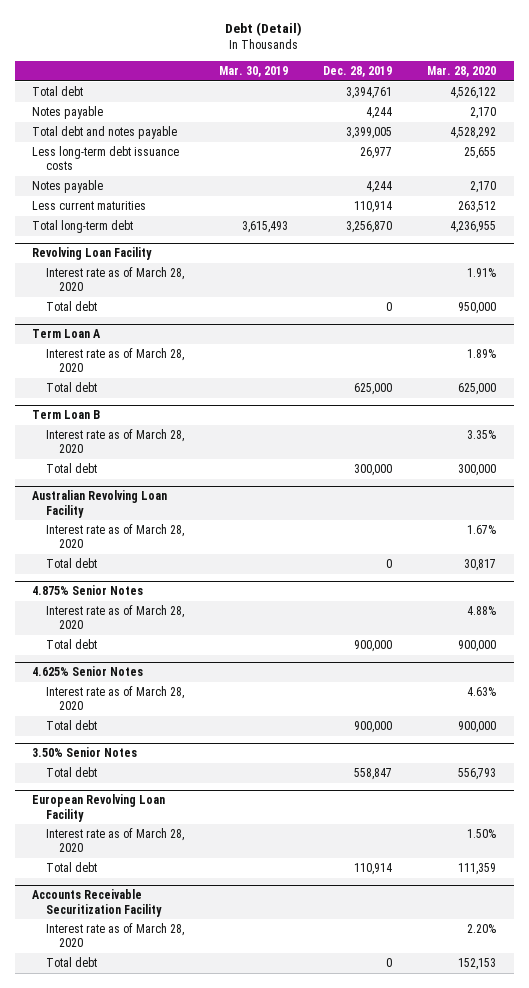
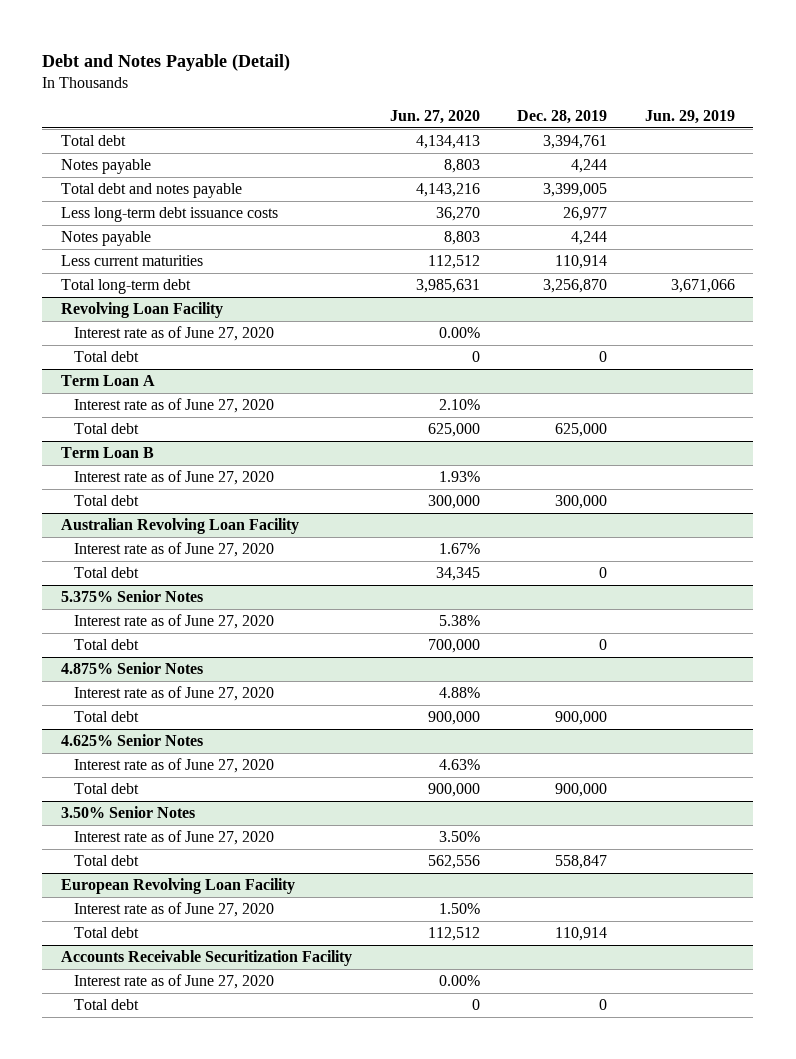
[225,22,303,37] Debt (Detail) -> [42,53,291,71] Debt and Notes Payable (Detail)
[218,65,288,77] Mar. 30, 2019 -> none
[427,65,497,77] Mar. 28, 2020 -> none
none -> [389,109,480,124] Jun. 27, 2020
none -> [644,109,735,124] Jun. 29, 2019
[45,267,184,292] Interest rate as of March 28, 2020 -> [74,326,275,342] Interest rate as of June 27, 2020
[45,348,184,373] Interest rate as of March 28, 2020 -> [74,398,275,414] Interest rate as of June 27, 2020
[45,429,184,454] Interest rate as of March 28, 2020 -> [74,470,275,486] Interest rate as of June 27, 2020
[45,524,184,549] Interest rate as of March 28, 2020 -> [74,542,275,558] Interest rate as of June 27, 2020
none -> [61,590,204,603] 5.375% Senior Notes
none -> [74,614,275,630] Interest rate as of June 27, 2020
none -> [74,639,140,651] Total debt
[45,605,184,630] Interest rate as of March 28, 2020 -> [74,686,275,702] Interest rate as of June 27, 2020
[45,686,184,711] Interest rate as of March 28, 2020 -> [74,758,275,774] Interest rate as of June 27, 2020
none -> [74,830,275,846] Interest rate as of June 27, 2020
[45,828,184,853] Interest rate as of March 28, 2020 -> [74,902,275,918] Interest rate as of June 27, 2020
[45,923,184,948] Interest rate as of March 28, 2020 -> [74,974,275,990] Interest rate as of June 27, 2020

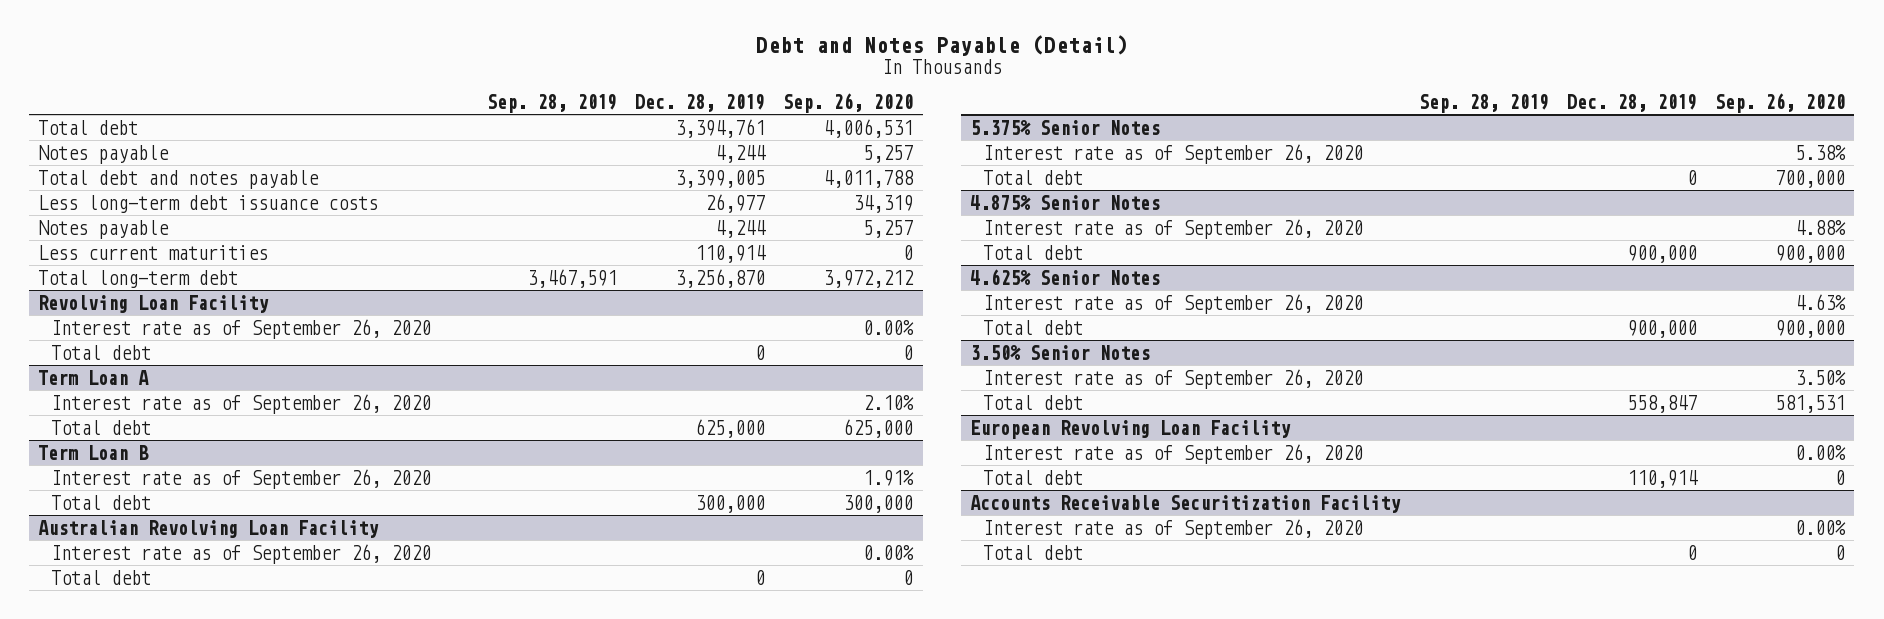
[389,109,480,124] Jun. 27, 2020 -> none
[644,109,735,124] Jun. 29, 2019 -> none
none -> [486,93,617,113] Sep. 28, 2019
none -> [783,92,914,113] Sep. 26, 2020
[74,326,275,342] Interest rate as of June 27, 2020 -> [50,318,431,339] Interest rate as of September 26, 2020
[74,398,275,414] Interest rate as of June 27, 2020 -> [50,393,431,414] Interest rate as of September 26, 2020
[74,470,275,486] Interest rate as of June 27, 2020 -> [50,468,431,489] Interest rate as of September 26, 2020
[74,542,275,558] Interest rate as of June 27, 2020 -> [50,543,431,564] Interest rate as of September 26, 2020
[74,614,275,630] Interest rate as of June 27, 2020 -> [982,143,1363,164] Interest rate as of September 26, 2020
[74,686,275,702] Interest rate as of June 27, 2020 -> [982,218,1363,239] Interest rate as of September 26, 2020
[74,758,275,774] Interest rate as of June 27, 2020 -> [982,293,1363,314] Interest rate as of September 26, 2020
[74,830,275,846] Interest rate as of June 27, 2020 -> [982,368,1363,389] Interest rate as of September 26, 2020
[74,902,275,918] Interest rate as of June 27, 2020 -> [982,443,1363,464] Interest rate as of September 26, 2020
[74,974,275,990] Interest rate as of June 27, 2020 -> [982,518,1363,539] Interest rate as of September 26, 2020

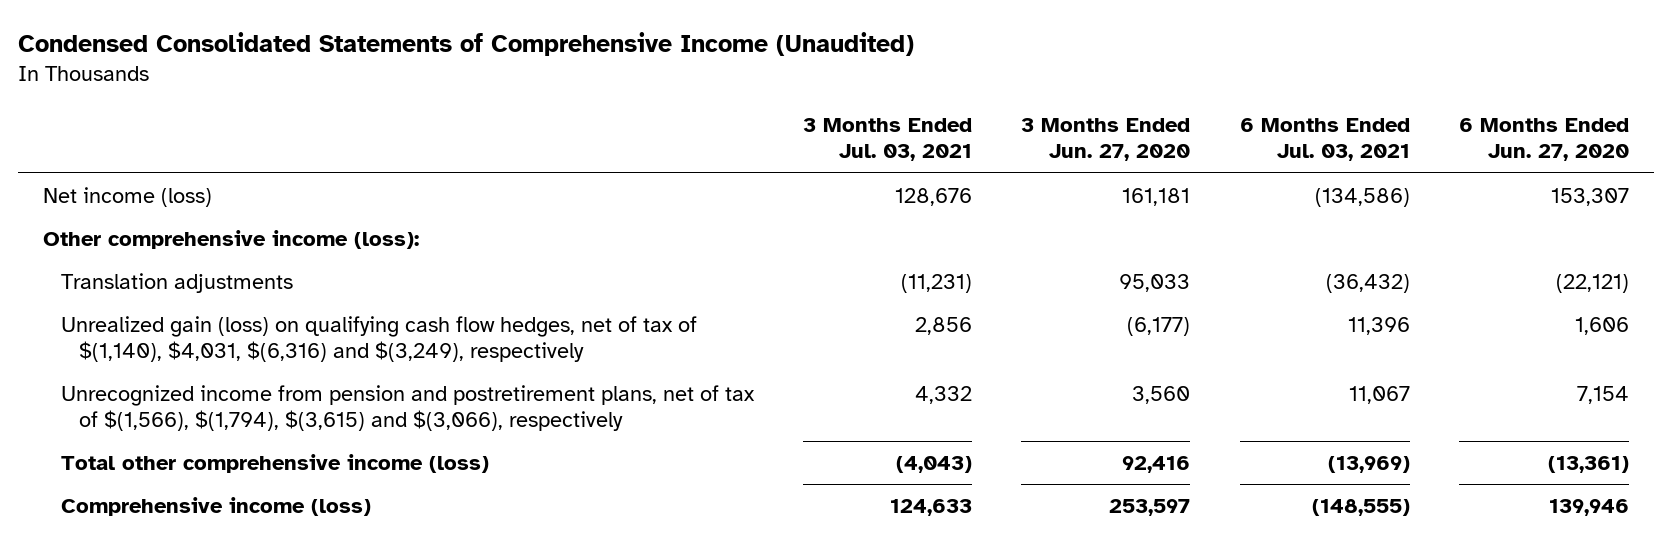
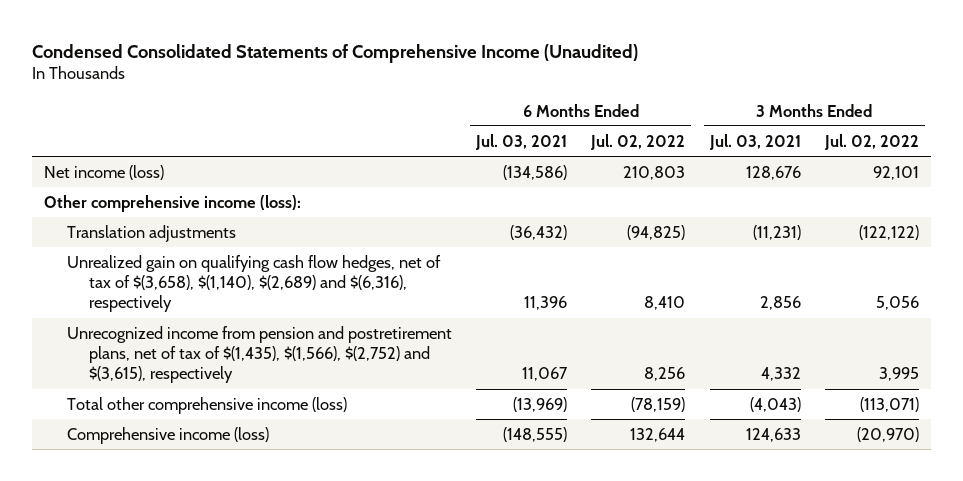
[1021,118,1191,162] 3 Months Ended Jun. 27, 2020 -> none
[1459,118,1630,162] 6 Months Ended Jun. 27, 2020 -> none
none -> [590,133,686,150] Jul. 02, 2022
none -> [824,133,920,150] Jul. 02, 2022
[60,315,697,363] Unrealized gain (loss) on qualifying cash flow hedges, net of tax of $(1,140), $4,031, $(6,316) and $(3,249), respectively -> [66,254,441,313] Unrealized gain on qualifying cash flow hedges, net of tax of $(3,658), $(1,140), $(2,689) and $(6,316), respectively
[60,384,755,432] Unrecognized income from pension and postretirement plans, net of tax of $(1,566), $(1,794), $(3,615) and $(3,066), respectively -> [66,325,452,384] Unrecognized income from pension and postretirement plans, net of tax of $(1,435), $(1,566), $(2,752) and $(3,615), respectively

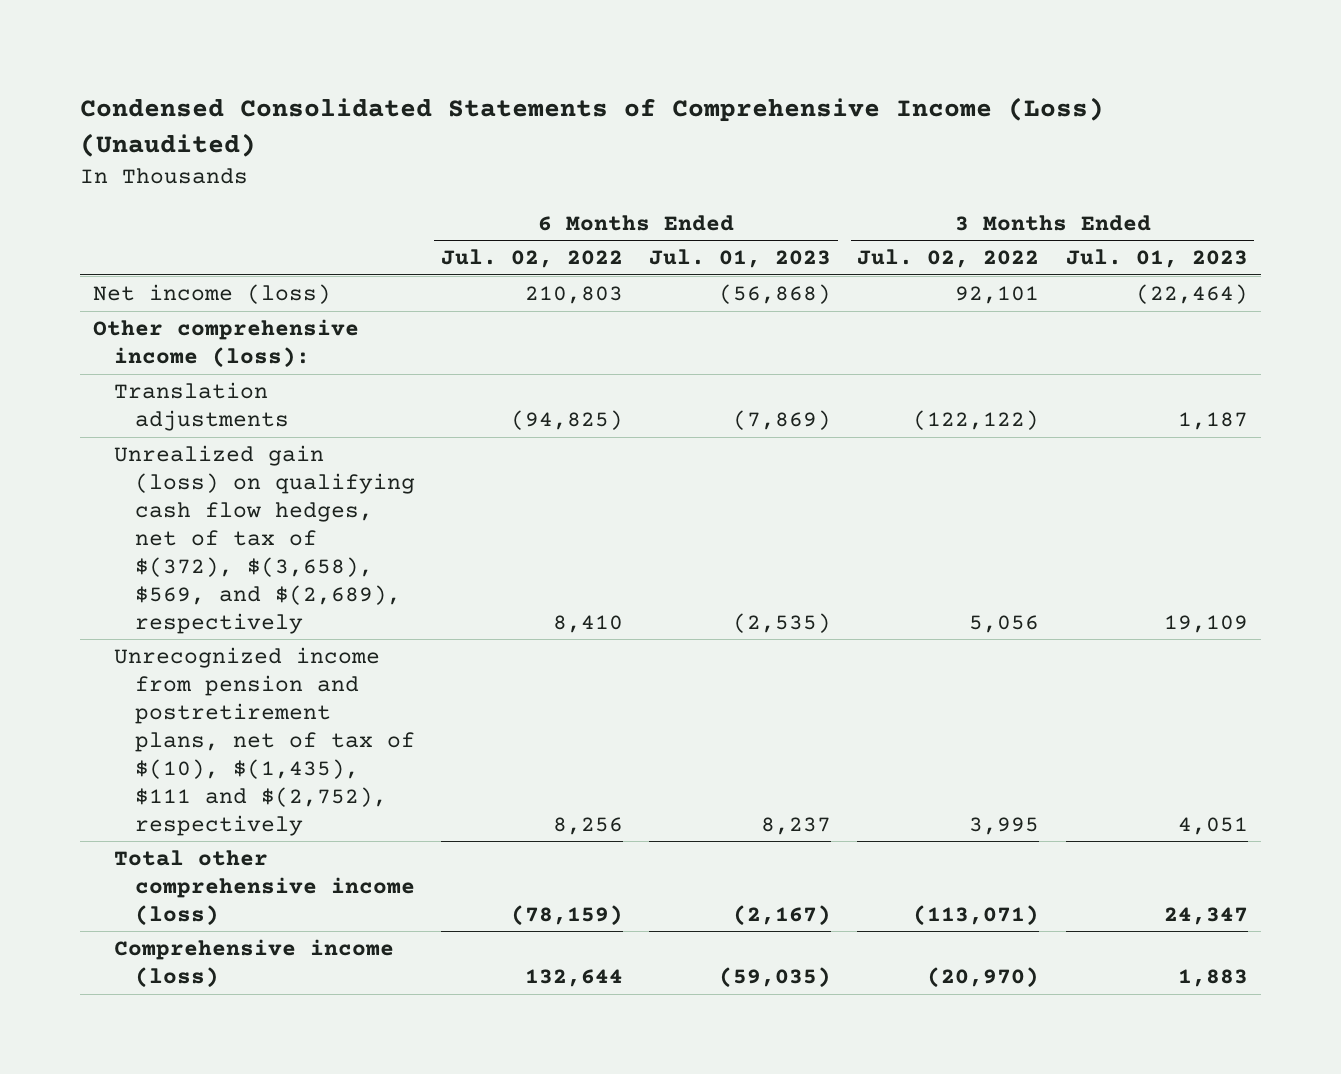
[32,43,639,63] Condensed Consolidated Statements of Comprehensive Income (Unaudited) -> [80,96,1105,157] Condensed Consolidated Statements of Comprehensive Income (Loss) (Unaudited)
[474,133,567,150] Jul. 03, 2021 -> none
[708,133,801,150] Jul. 03, 2021 -> none
none -> [649,249,832,269] Jul. 01, 2023
none -> [1065,249,1248,269] Jul. 01, 2023
[66,254,441,313] Unrealized gain on qualifying cash flow hedges, net of tax of $(3,658), $(1,140), $(2,689) and $(6,316), respectively -> [113,444,415,634] Unrealized gain (loss) on qualifying cash flow hedges, net of tax of $(372), $(3,658), $569, and $(2,689), respectively
[66,325,452,384] Unrecognized income from pension and postretirement plans, net of tax of $(1,435), $(1,566), $(2,752) and $(3,615), respectively -> [113,646,415,836] Unrecognized income from pension and postretirement plans, net of tax of $(10), $(1,435), $111 and $(2,752), respectively

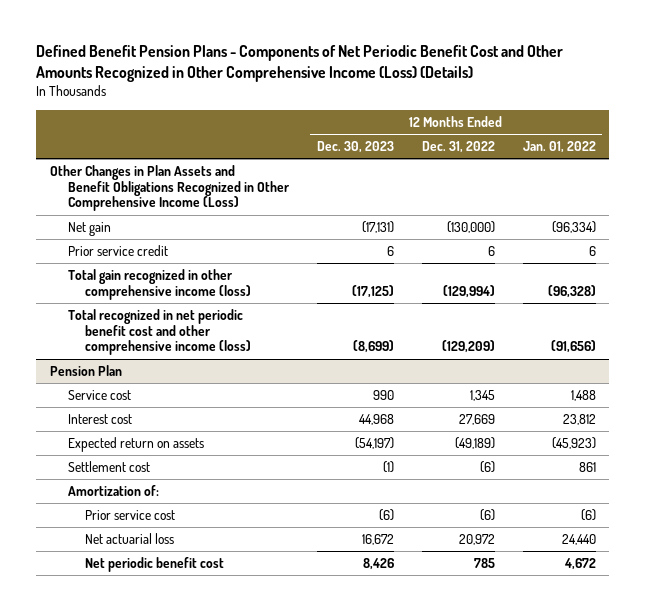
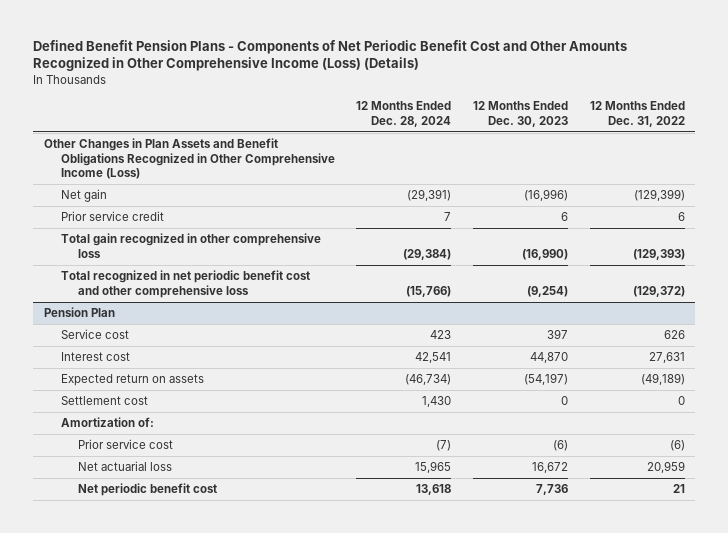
[522,141,596,154] Jan. 01, 2022 -> none
none -> [356,101,452,127] 12 Months Ended Dec. 28, 2024
[361,221,394,234] (17,131) -> [523,189,568,202] (16,996)
[446,221,495,234] (130,000) -> [633,189,685,202] (129,399)
[67,269,252,300] Total gain recognized in other comprehensive income (loss) -> [60,233,321,258] Total gain recognized in other comprehensive loss
[351,284,394,298] (17,125) -> [521,248,568,260] (16,990)
[442,284,495,298] (129,994) -> [632,248,685,260] (129,393)
[67,309,252,356] Total recognized in net periodic benefit cost and other comprehensive income (loss) -> [60,270,310,298] Total recognized in net periodic benefit cost and other comprehensive loss
[352,340,394,354] (8,699) -> [526,285,568,297] (9,254)
[441,340,495,354] (129,209) -> [632,285,685,297] (129,372)
[372,390,394,401] 990 -> [546,329,568,340] 397
[469,390,495,402] 1,345 -> [663,330,685,340] 626
[358,414,394,426] 44,968 -> [529,352,568,364] 44,870
[458,414,495,426] 27,669 -> [648,352,685,364] 27,631
[382,461,394,474] (1) -> [560,396,568,406] 0
[479,461,495,474] (6) -> [677,396,685,406] 0
[458,534,495,546] 20,972 -> [646,461,685,474] 20,959
[362,558,394,571] 8,426 -> [535,484,568,496] 7,736
[473,558,495,569] 785 -> [672,484,685,494] 21

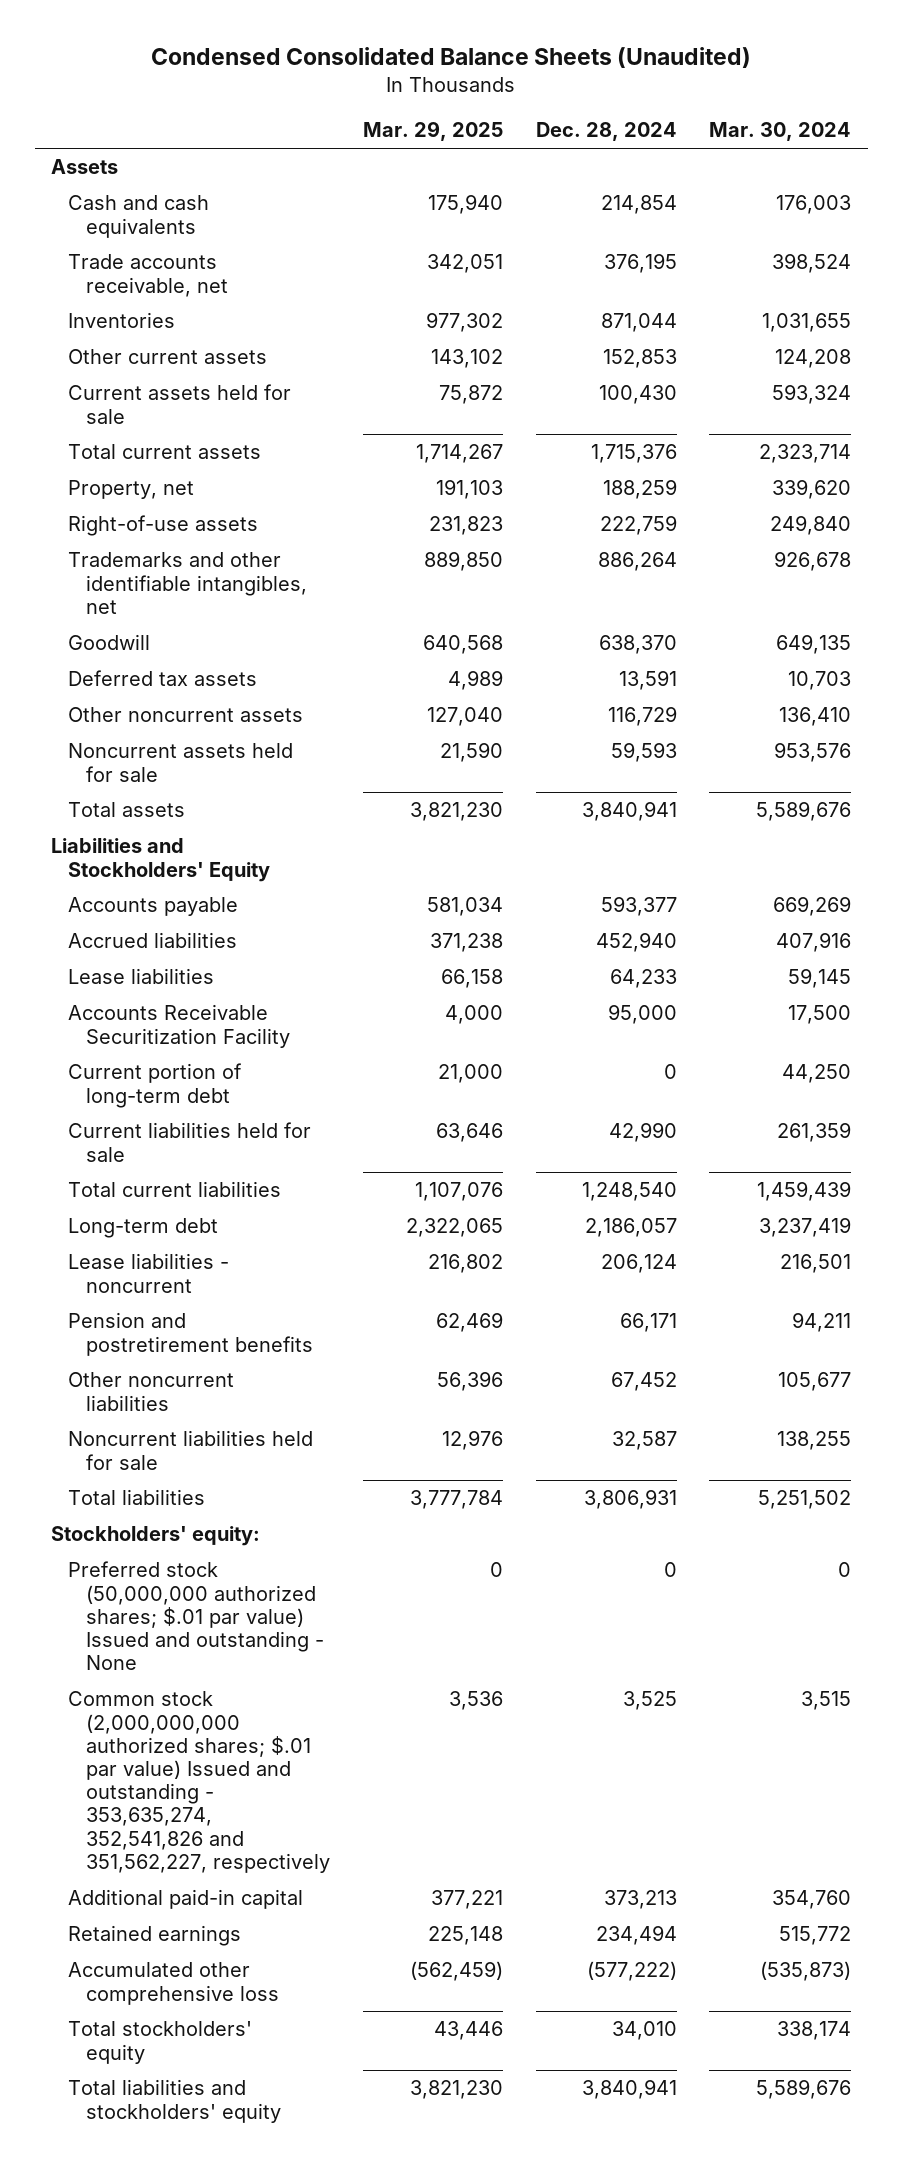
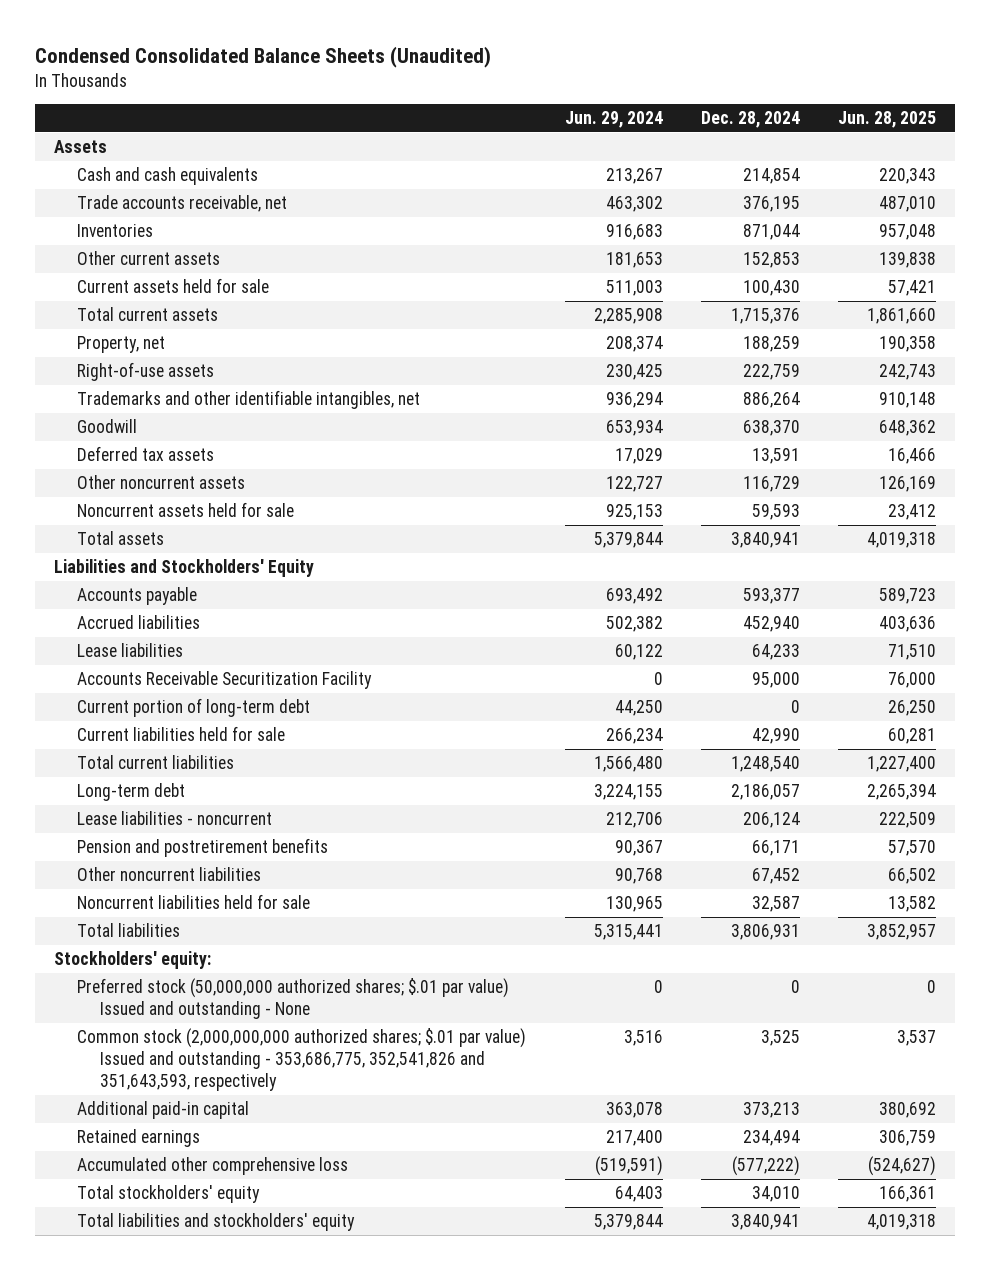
[362,121,503,142] Mar. 29, 2025 -> none
[709,122,852,142] Mar. 30, 2024 -> none
none -> [564,111,663,129] Jun. 29, 2024
none -> [837,111,936,129] Jun. 28, 2025
[68,1691,330,1873] Common stock (2,000,000,000 authorized shares; $.01 par value) Issued and outstanding - 353,635,274, 352,541,826 and 351,562,227, respectively -> [77,1028,527,1092] Common stock (2,000,000,000 authorized shares; $.01 par value) Issued and outstanding - 353,686,775, 352,541,826 and 351,643,593, respectively

